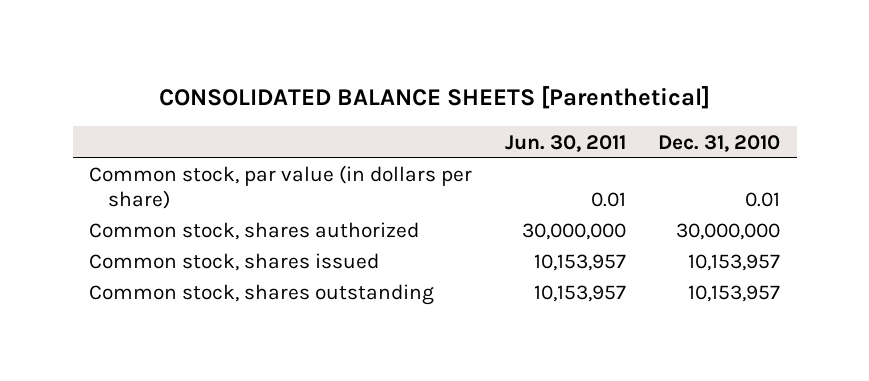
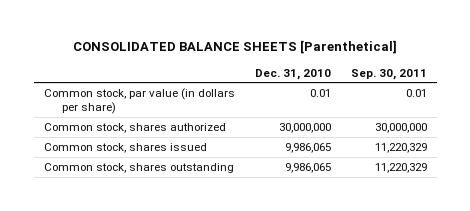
[504,134,626,152] Jun. 30, 2011 -> none
none -> [350,68,427,80] Sep. 30, 2011
[688,254,781,272] 10,153,957 -> [284,142,331,153] 9,986,065
[688,285,781,303] 10,153,957 -> [284,162,331,173] 9,986,065

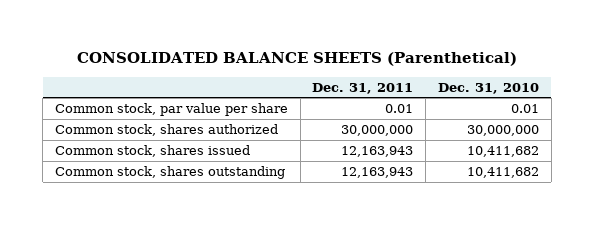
[73,40,398,55] CONSOLIDATED BALANCE SHEETS [Parenthetical] -> [76,52,517,67] CONSOLIDATED BALANCE SHEETS (Parenthetical)
[350,68,427,80] Sep. 30, 2011 -> none
none -> [312,82,414,94] Dec. 31, 2011
[43,87,235,115] Common stock, par value (in dollars per share) -> [55,103,289,117] Common stock, par value per share
[284,142,331,153] 9,986,065 -> [466,146,539,158] 10,411,682
[284,162,331,173] 9,986,065 -> [466,167,539,179] 10,411,682

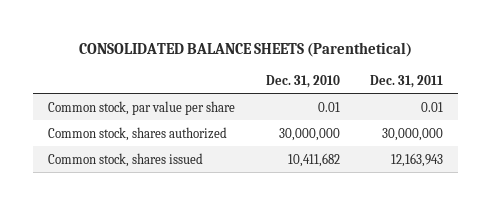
[55,166,286,180] Common stock, shares outstanding -> none

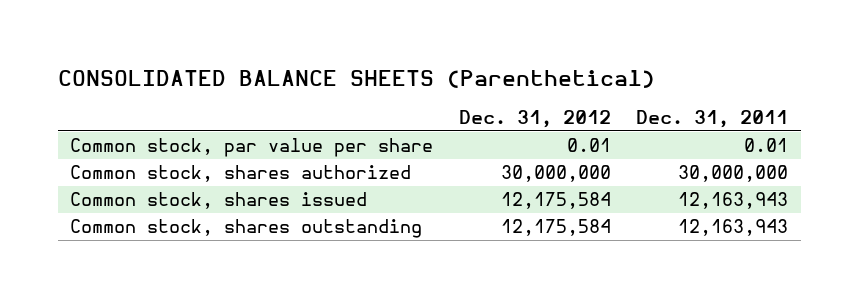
[265,74,340,88] Dec. 31, 2010 -> none
none -> [458,109,611,128] Dec. 31, 2012
none -> [70,219,423,239] Common stock, shares outstanding

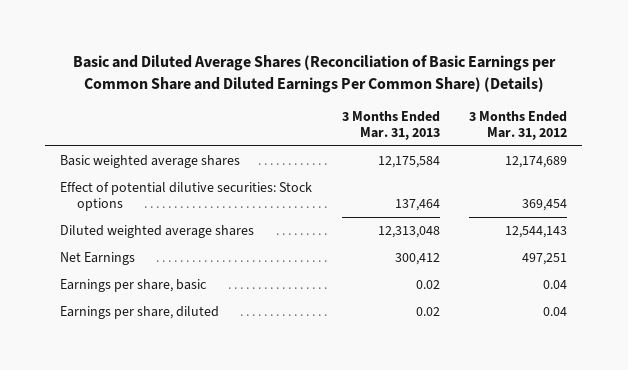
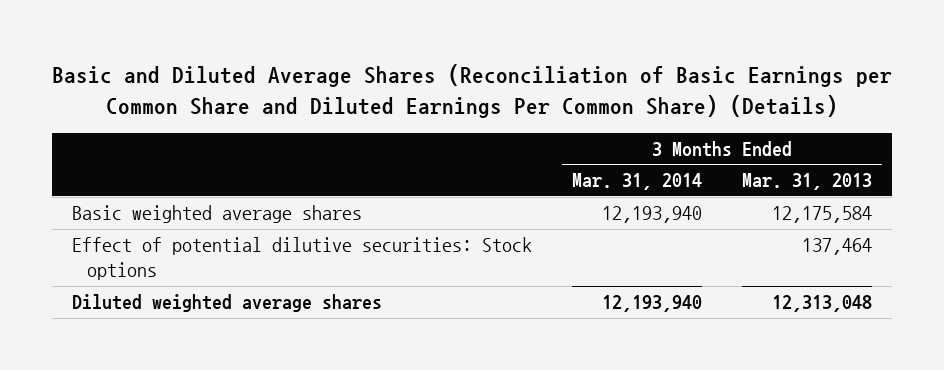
[469,110,568,140] 3 Months Ended Mar. 31, 2012 -> none
none -> [572,173,703,191] Mar. 31, 2014
[60,252,136,266] Net Earnings -> none
[60,279,208,293] Earnings per share, basic -> none
[60,306,220,320] Earnings per share, diluted -> none

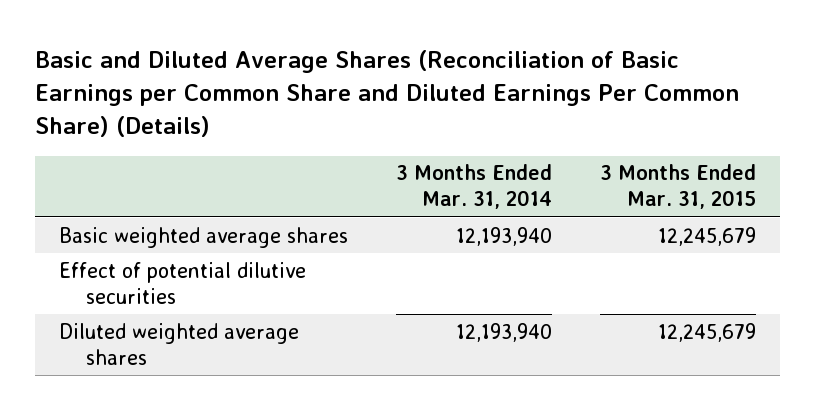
[742,173,873,191] Mar. 31, 2013 -> none
none -> [600,164,757,210] 3 Months Ended Mar. 31, 2015
[71,237,532,281] Effect of potential dilutive securities: Stock options -> [59,261,307,304] Effect of potential dilutive securities

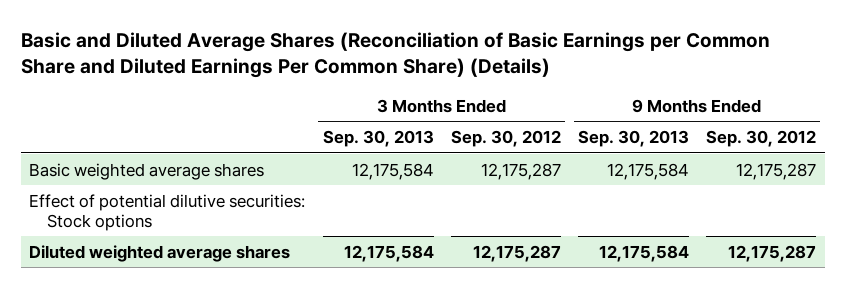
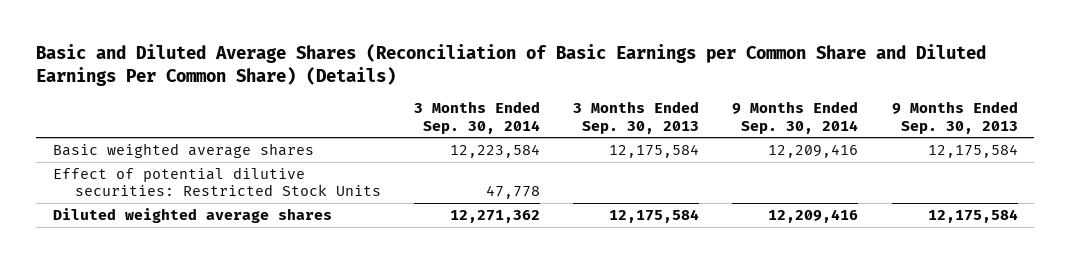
[450,129,561,147] Sep. 30, 2012 -> none
[706,129,817,147] Sep. 30, 2012 -> none
none -> [414,101,541,134] 3 Months Ended Sep. 30, 2014
none -> [732,101,859,134] 9 Months Ended Sep. 30, 2014
[29,193,306,231] Effect of potential dilutive securities: Stock options -> [52,167,381,197] Effect of potential dilutive securities: Restricted Stock Units

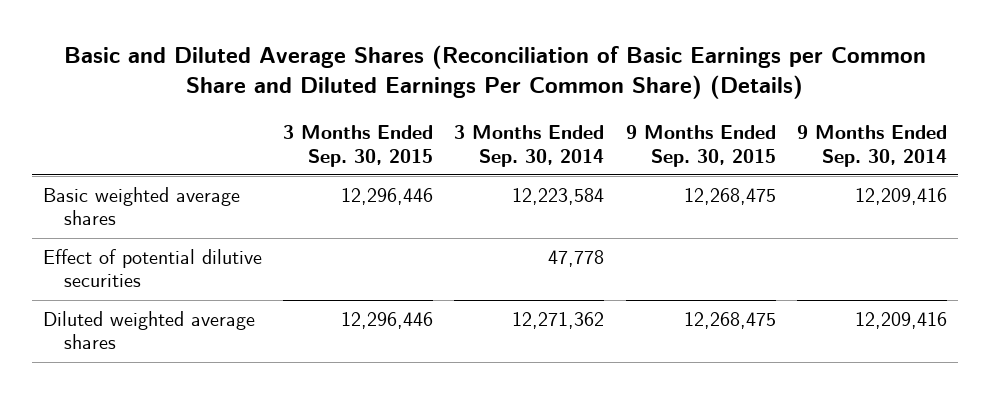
[573,101,700,134] 3 Months Ended Sep. 30, 2013 -> none
[891,101,1018,134] 9 Months Ended Sep. 30, 2013 -> none
none -> [282,125,433,167] 3 Months Ended Sep. 30, 2015
none -> [625,125,776,167] 9 Months Ended Sep. 30, 2015
[52,167,381,197] Effect of potential dilutive securities: Restricted Stock Units -> [42,249,262,288] Effect of potential dilutive securities

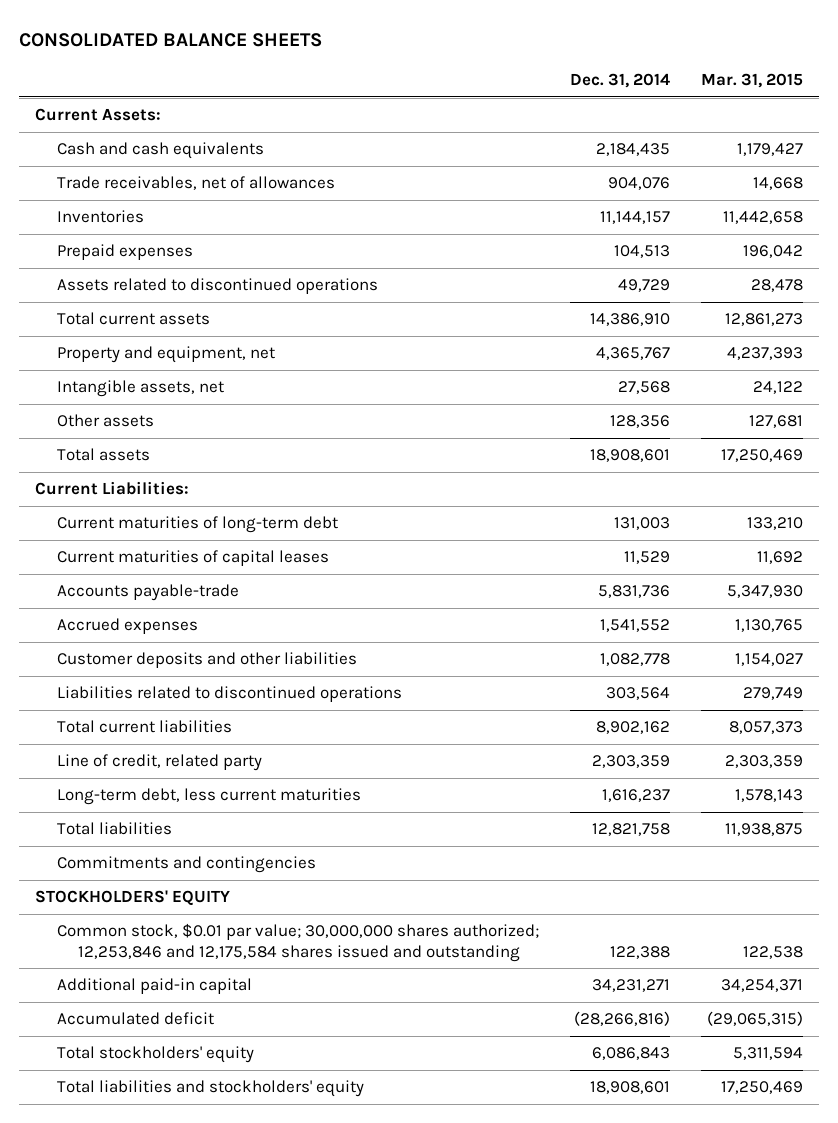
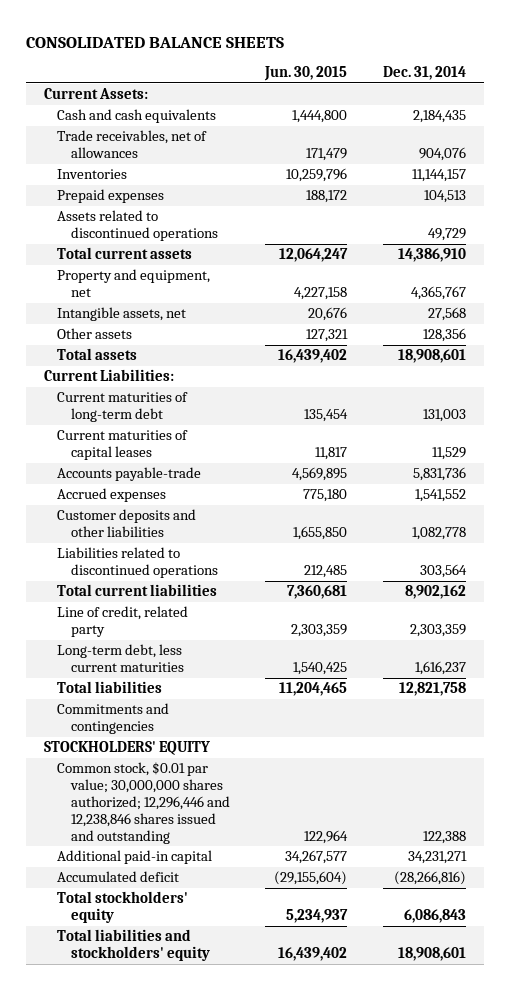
[701,73,804,89] Mar. 31, 2015 -> none
none -> [264,66,348,82] Jun. 30, 2015
[56,923,539,962] Common stock, $0.01 par value; 30,000,000 shares authorized; 12,253,846 and 12,175,584 shares issued and outstanding -> [57,762,230,844] Common stock, $0.01 par value; 30,000,000 shares authorized; 12,296,446 and 12,238,846 shares issued and outstanding

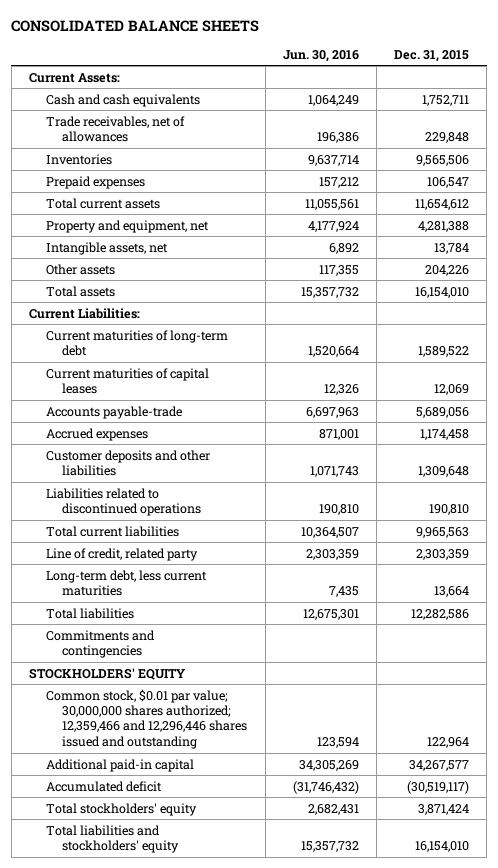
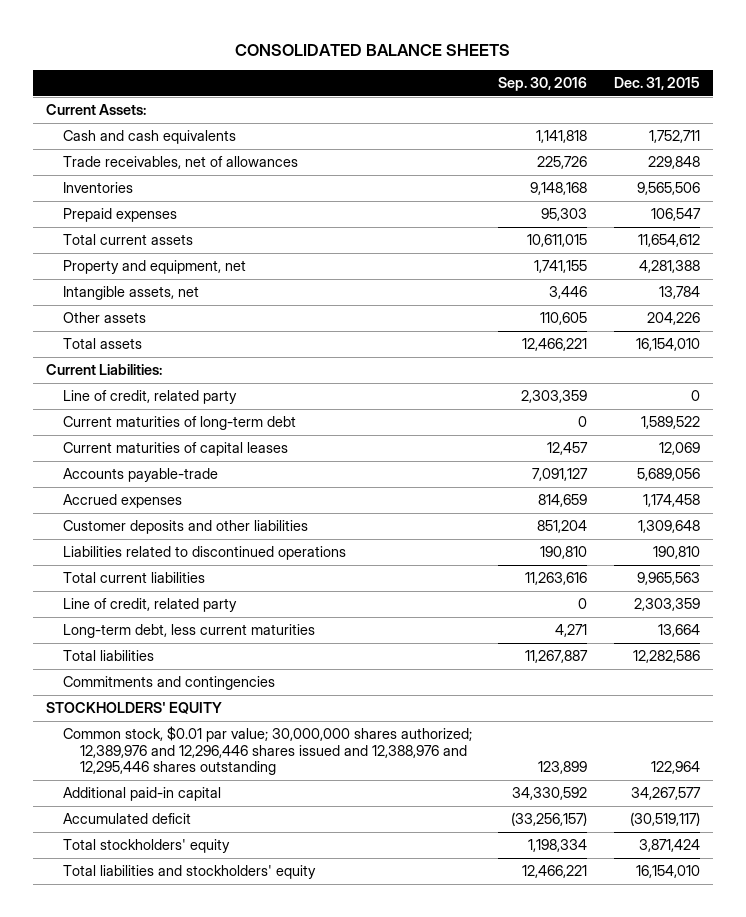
[282,49,359,62] Jun. 30, 2016 -> none
none -> [498,76,588,91] Sep. 30, 2016
none -> [63,390,238,405] Line of credit, related party
[45,688,248,749] Common stock, $0.01 par value; 30,000,000 shares authorized; 12,359,466 and 12,296,446 shares issued and outstanding -> [63,726,473,776] Common stock, $0.01 par value; 30,000,000 shares authorized; 12,389,976 and 12,296,446 shares issued and 12,388,976 and 12,295,446 shares outstanding

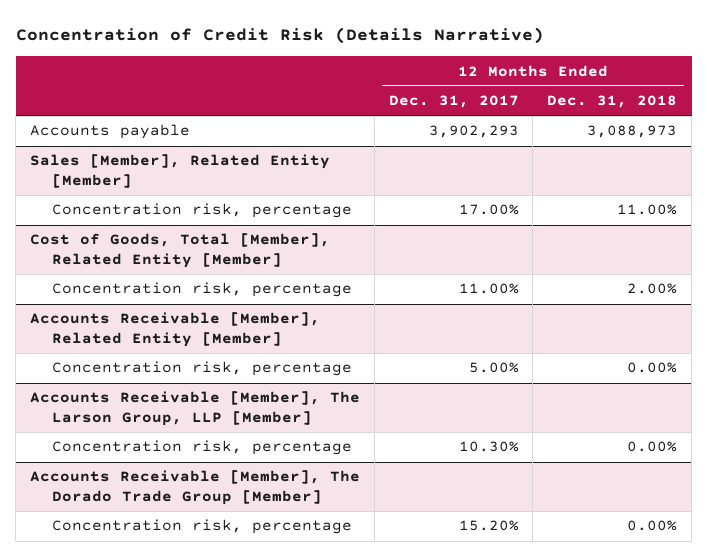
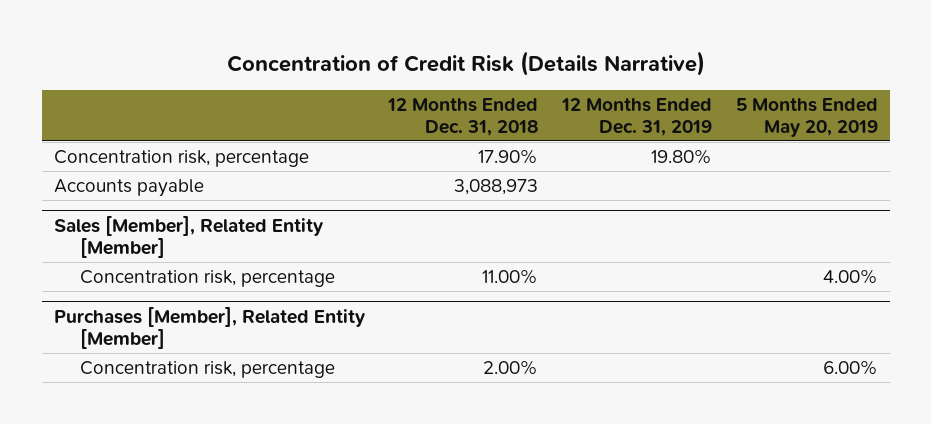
[388,95,519,109] Dec. 31, 2017 -> none
none -> [561,98,713,137] 12 Months Ended Dec. 31, 2019
none -> [735,98,878,138] 5 Months Ended May 20, 2019
none -> [53,149,309,167] Concentration risk, percentage
[30,233,331,268] Cost of Goods, Total [Member], Related Entity [Member] -> none
none -> [53,306,365,349] Purchases [Member], Related Entity [Member]
[30,312,321,347] Accounts Receivable [Member], Related Entity [Member] -> none
[51,361,352,377] Concentration risk, percentage -> none
[30,391,361,426] Accounts Receivable [Member], The Larson Group, LLP [Member] -> none
[51,440,352,456] Concentration risk, percentage -> none
[30,470,361,505] Accounts Receivable [Member], The Dorado Trade Group [Member] -> none
[51,519,352,535] Concentration risk, percentage -> none

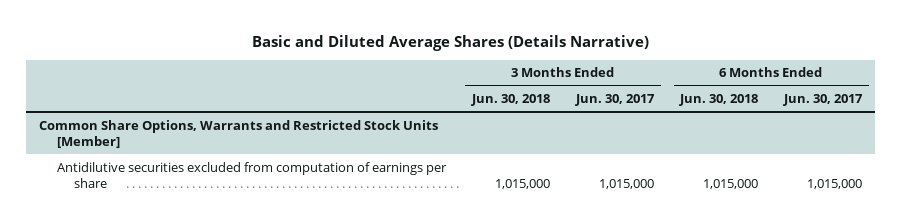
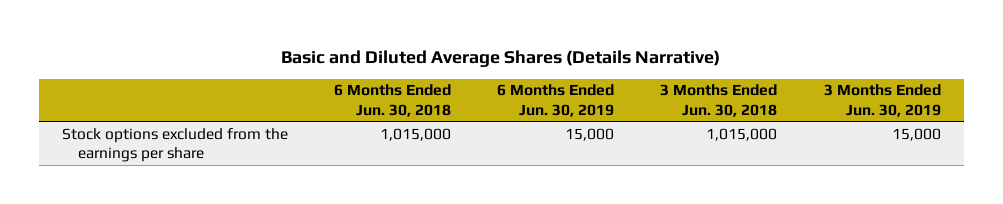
[575,94,656,107] Jun. 30, 2017 -> none
[783,94,864,107] Jun. 30, 2017 -> none
none -> [497,84,615,117] 6 Months Ended Jun. 30, 2019
none -> [823,84,941,117] 3 Months Ended Jun. 30, 2019
[39,119,439,148] Common Share Options, Warrants and Restricted Stock Units [Member] -> none
[56,161,447,188] Antidilutive securities excluded from computation of earnings per share -> [62,127,289,162] Stock options excluded from the earnings per share

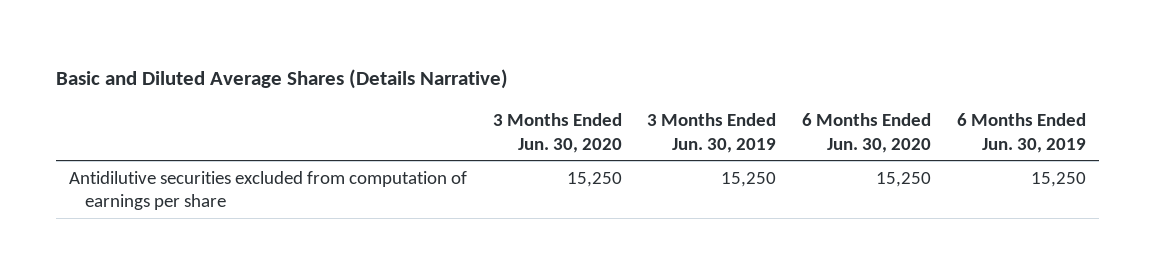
[334,84,452,117] 6 Months Ended Jun. 30, 2018 -> none
[660,84,778,117] 3 Months Ended Jun. 30, 2018 -> none
none -> [492,112,622,153] 3 Months Ended Jun. 30, 2020
none -> [801,112,931,153] 6 Months Ended Jun. 30, 2020
[62,127,289,162] Stock options excluded from the earnings per share -> [68,170,467,211] Antidilutive securities excluded from computation of earnings per share
[565,127,615,141] 15,000 -> [1030,171,1086,187] 15,250
[891,127,941,141] 15,000 -> [721,171,777,187] 15,250

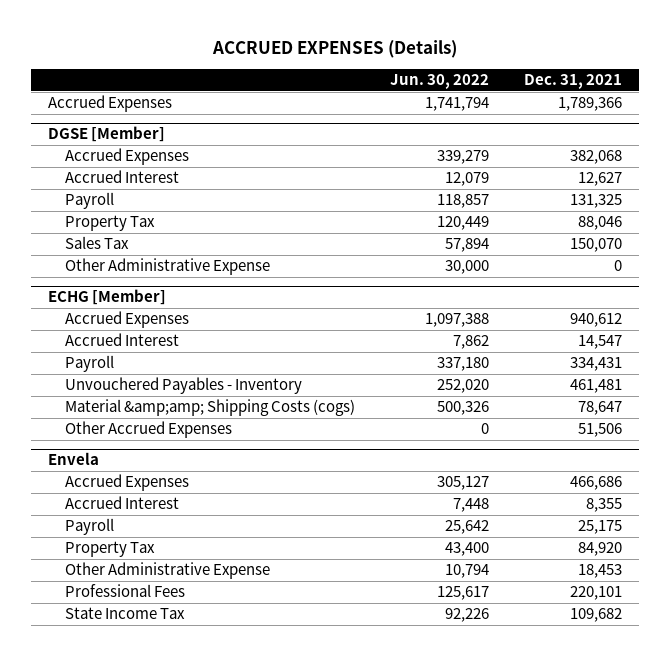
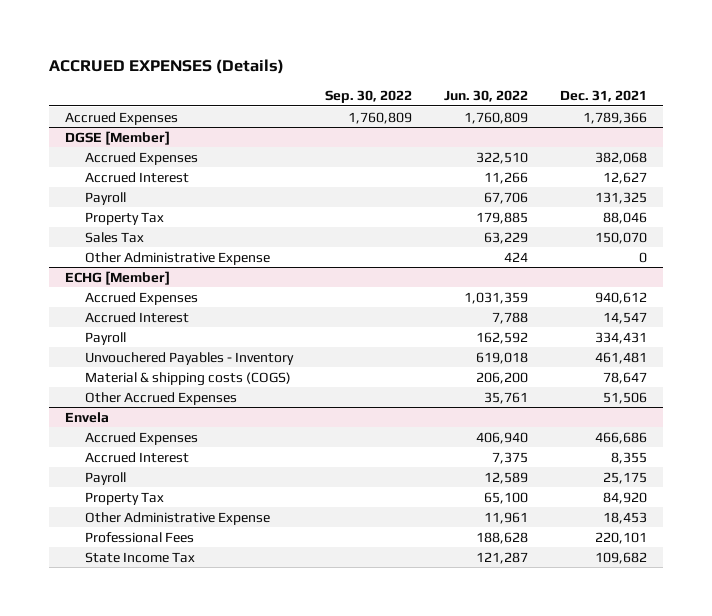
none -> [325,90,413,104] Sep. 30, 2022
[424,97,489,112] 1,741,794 -> [464,111,529,124] 1,760,809
[436,150,489,165] 339,279 -> [476,151,529,164] 322,510
[444,172,489,187] 12,079 -> [484,171,529,184] 11,266
[436,194,489,209] 118,857 -> [484,191,529,204] 67,706
[436,216,489,231] 120,449 -> [476,211,529,224] 179,885
[444,238,489,253] 57,894 -> [484,231,529,244] 63,229
[444,260,489,275] 30,000 -> [504,251,529,262] 424
[424,313,489,328] 1,097,388 -> [464,291,529,304] 1,031,359
[452,335,489,350] 7,862 -> [492,311,529,324] 7,788
[436,357,489,372] 337,180 -> [476,331,529,344] 162,592
[436,379,489,394] 252,020 -> [476,351,529,364] 619,018
[64,399,355,417] Material &amp;amp; Shipping Costs (cogs) -> [85,371,292,386] Material & shipping costs (COGS)
[436,401,489,416] 500,326 -> [476,371,529,384] 206,200
[480,423,489,435] 0 -> [484,391,529,404] 35,761
[436,476,489,491] 305,127 -> [476,431,529,444] 406,940
[452,498,489,513] 7,448 -> [492,451,529,464] 7,375
[444,520,489,535] 25,642 -> [484,471,529,484] 12,589
[444,542,489,557] 43,400 -> [484,491,529,504] 65,100
[444,564,489,579] 10,794 -> [484,511,529,524] 11,961
[436,586,489,601] 125,617 -> [476,531,529,544] 188,628
[444,608,489,623] 92,226 -> [476,551,529,564] 121,287

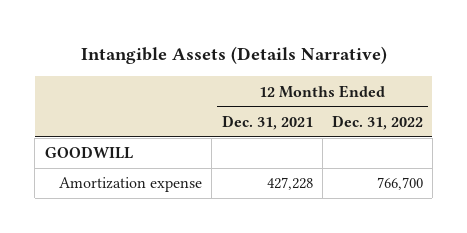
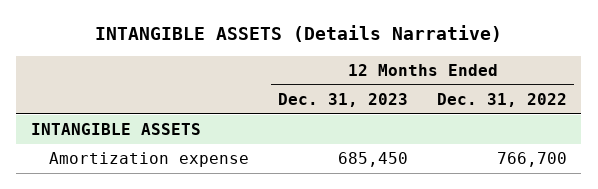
[80,46,387,65] Intangible Assets (Details Narrative) -> [94,25,502,43] INTANGIBLE ASSETS (Details Narrative)
[221,114,313,130] Dec. 31, 2021 -> none
none -> [278,92,409,107] Dec. 31, 2023
[44,146,133,160] GOODWILL -> [30,123,201,136] INTANGIBLE ASSETS

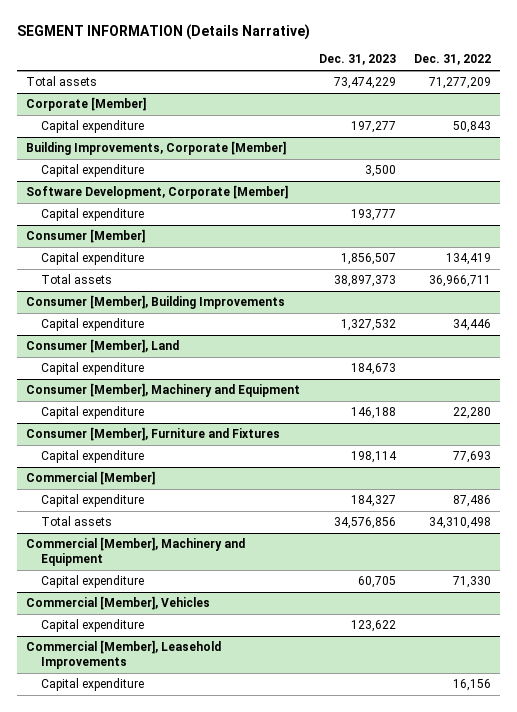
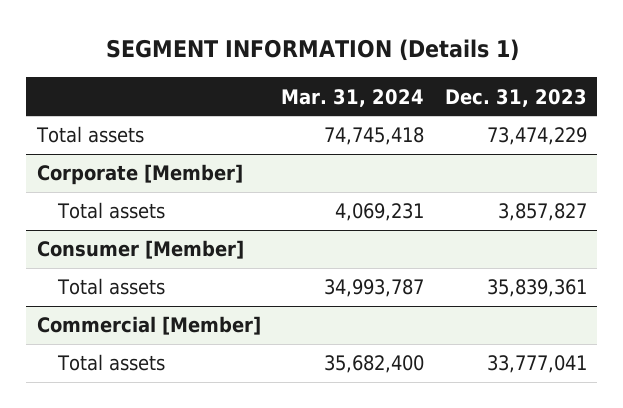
[17,24,311,41] SEGMENT INFORMATION (Details Narrative) -> [105,39,519,62] SEGMENT INFORMATION (Details 1)
[413,54,491,66] Dec. 31, 2022 -> none
none -> [281,88,425,107] Mar. 31, 2024
[41,120,145,134] Capital expenditure -> none
[26,141,287,156] Building Improvements, Corporate [Member] -> none
[41,164,145,178] Capital expenditure -> none
[26,185,289,200] Software Development, Corporate [Member] -> none
[41,208,145,222] Capital expenditure -> none
none -> [57,202,166,220] Total assets
[41,252,145,266] Capital expenditure -> none
[26,295,286,310] Consumer [Member], Building Improvements -> none
[41,318,145,332] Capital expenditure -> none
[26,339,180,354] Consumer [Member], Land -> none
[41,362,145,376] Capital expenditure -> none
[26,383,301,398] Consumer [Member], Machinery and Equipment -> none
[41,406,145,420] Capital expenditure -> none
[26,427,281,442] Consumer [Member], Furniture and Fixtures -> none
[41,450,145,464] Capital expenditure -> none
[333,275,396,288] 38,897,373 -> [486,279,587,298] 35,839,361
[41,494,145,508] Capital expenditure -> none
[26,537,246,567] Commercial [Member], Machinery and Equipment -> none
[41,575,145,589] Capital expenditure -> none
[26,596,211,611] Commercial [Member], Vehicles -> none
[41,619,145,633] Capital expenditure -> none
[26,640,222,670] Commercial [Member], Leasehold Improvements -> none
[41,678,145,692] Capital expenditure -> none
[333,517,396,530] 34,576,856 -> [486,355,587,374] 33,777,041

